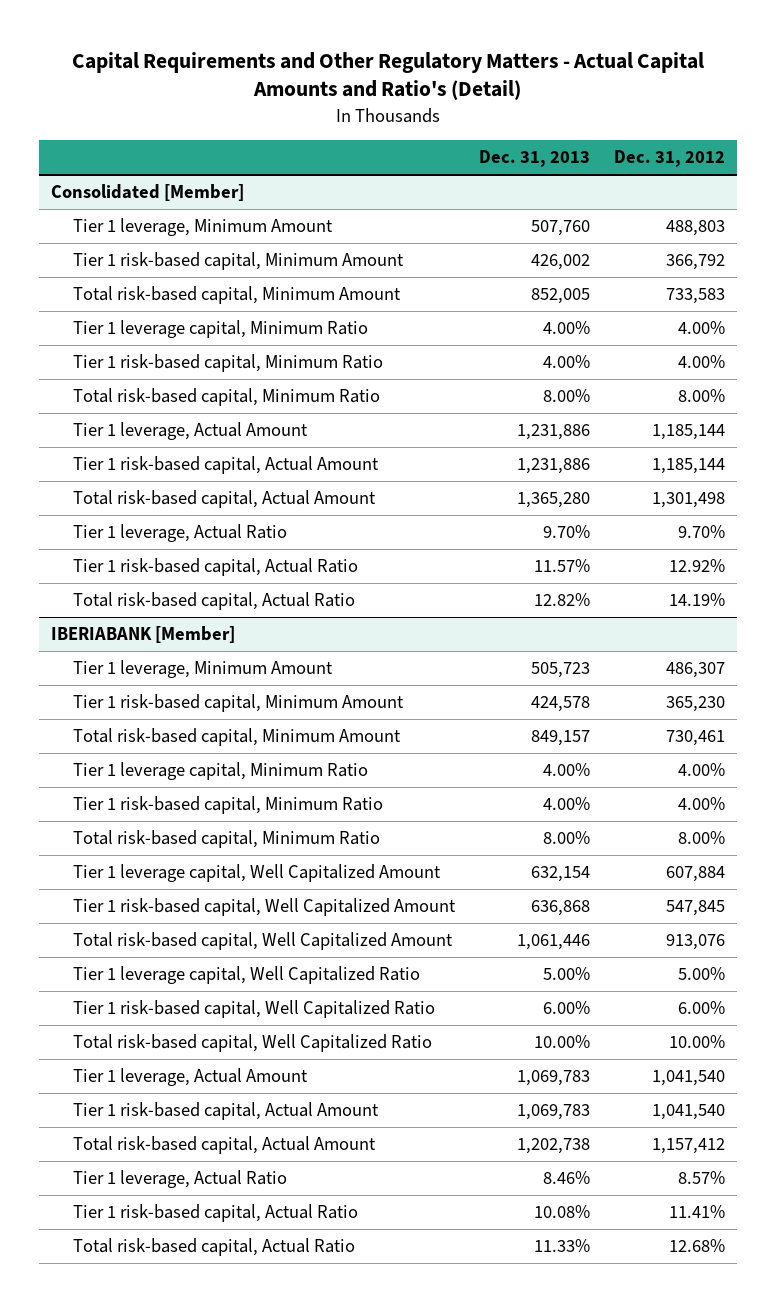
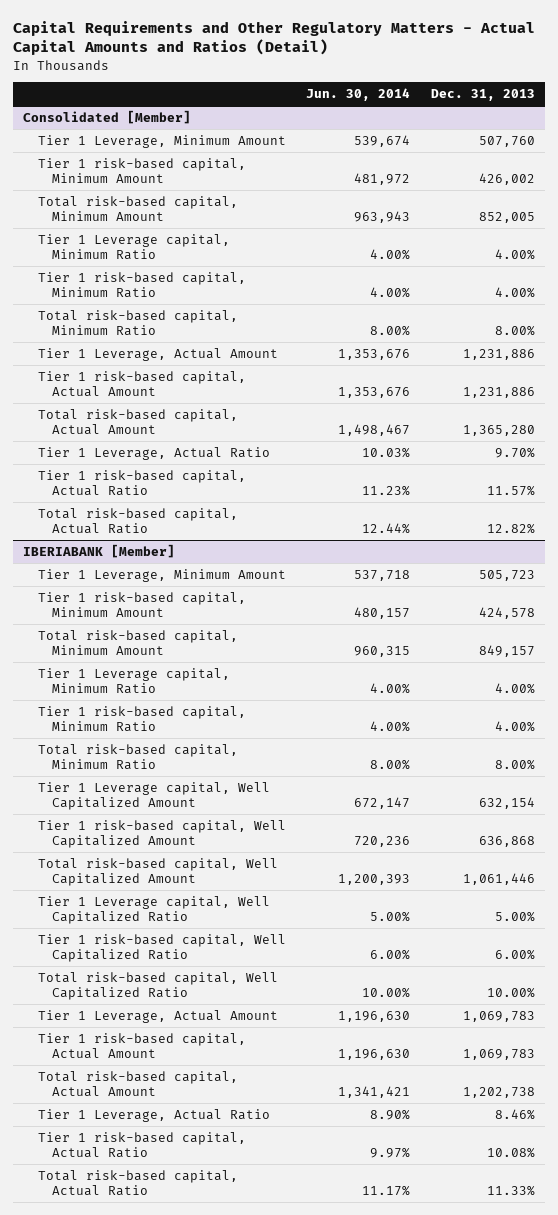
[71,51,704,101] Capital Requirements and Other Regulatory Matters - Actual Capital Amounts and Ratio's (Detail) -> [12,20,535,56] Capital Requirements and Other Regulatory Matters - Actual Capital Amounts and Ratios (Detail)
[614,150,726,168] Dec. 31, 2012 -> none
none -> [306,88,411,102] Jun. 30, 2014
[73,218,334,237] Tier 1 leverage, Minimum Amount -> [37,134,286,148] Tier 1 Leverage, Minimum Amount
[73,320,369,339] Tier 1 leverage capital, Minimum Ratio -> [37,233,230,261] Tier 1 Leverage capital, Minimum Ratio
[73,422,309,441] Tier 1 leverage, Actual Amount -> [37,347,278,361] Tier 1 Leverage, Actual Amount
[73,524,288,543] Tier 1 leverage, Actual Ratio -> [37,446,270,460] Tier 1 Leverage, Actual Ratio
[73,660,334,679] Tier 1 leverage, Minimum Amount -> [37,568,286,582] Tier 1 Leverage, Minimum Amount
[73,762,369,781] Tier 1 leverage capital, Minimum Ratio -> [37,667,230,695] Tier 1 Leverage capital, Minimum Ratio
[73,864,442,883] Tier 1 leverage capital, Well Capitalized Amount -> [37,781,270,811] Tier 1 Leverage capital, Well Capitalized Amount
[73,966,421,985] Tier 1 leverage capital, Well Capitalized Ratio -> [37,895,270,925] Tier 1 Leverage capital, Well Capitalized Ratio
[73,1068,309,1087] Tier 1 leverage, Actual Amount -> [37,1009,278,1023] Tier 1 Leverage, Actual Amount
[73,1170,288,1189] Tier 1 leverage, Actual Ratio -> [37,1108,270,1122] Tier 1 Leverage, Actual Ratio

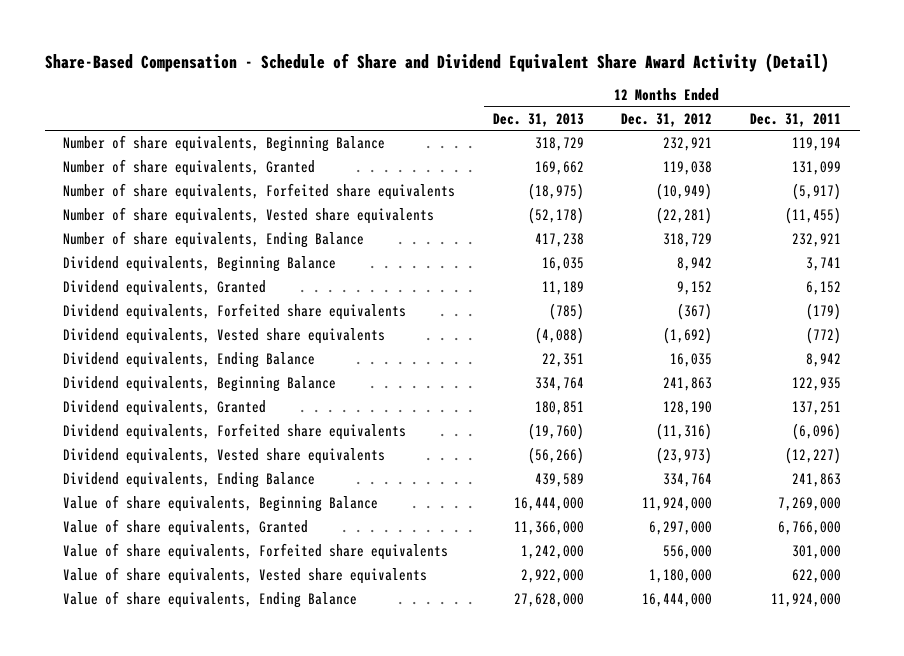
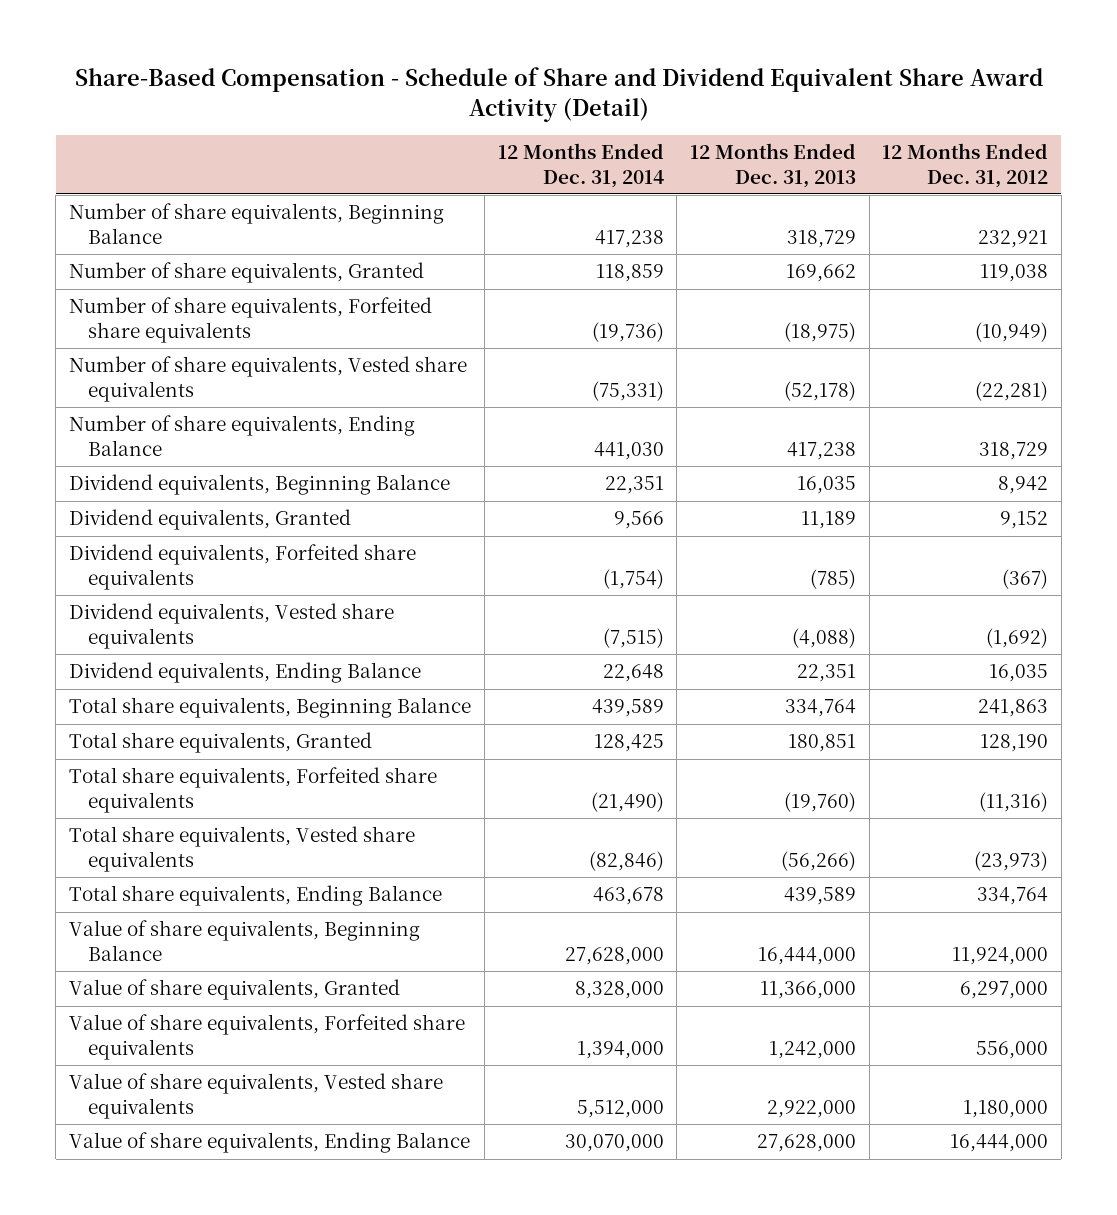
[749,112,841,127] Dec. 31, 2011 -> none
none -> [497,143,664,188] 12 Months Ended Dec. 31, 2014
[63,376,337,393] Dividend equivalents, Beginning Balance -> [69,697,472,719] Total share equivalents, Beginning Balance
[63,400,267,417] Dividend equivalents, Granted -> [69,732,373,754] Total share equivalents, Granted
[63,423,407,441] Dividend equivalents, Forfeited share equivalents -> [69,767,438,813] Total share equivalents, Forfeited share equivalents
[63,448,386,465] Dividend equivalents, Vested share equivalents -> [69,826,416,872] Total share equivalents, Vested share equivalents
[63,472,316,489] Dividend equivalents, Ending Balance -> [69,885,443,907] Total share equivalents, Ending Balance

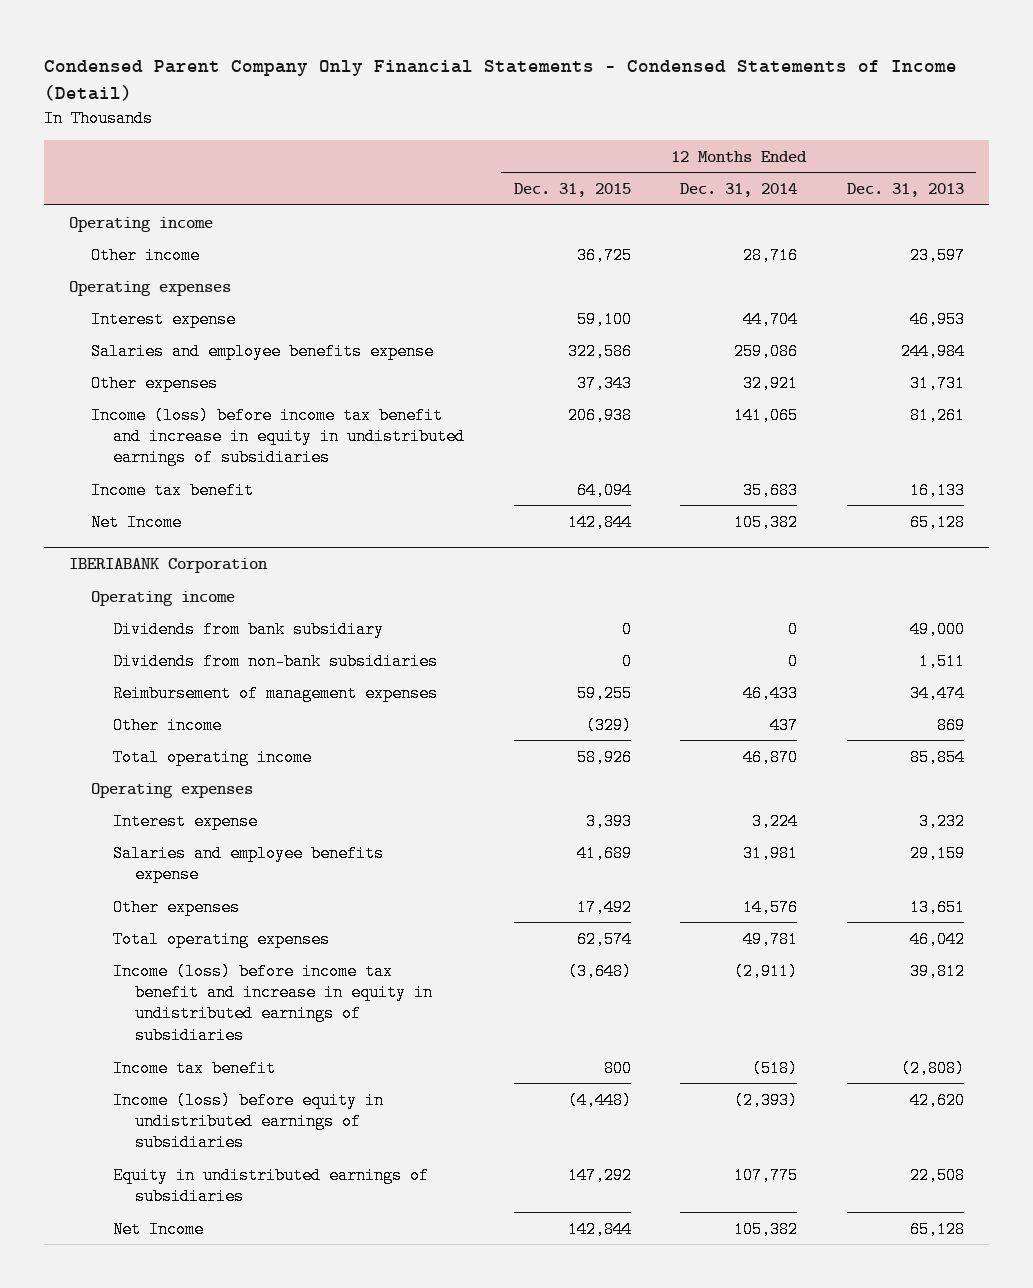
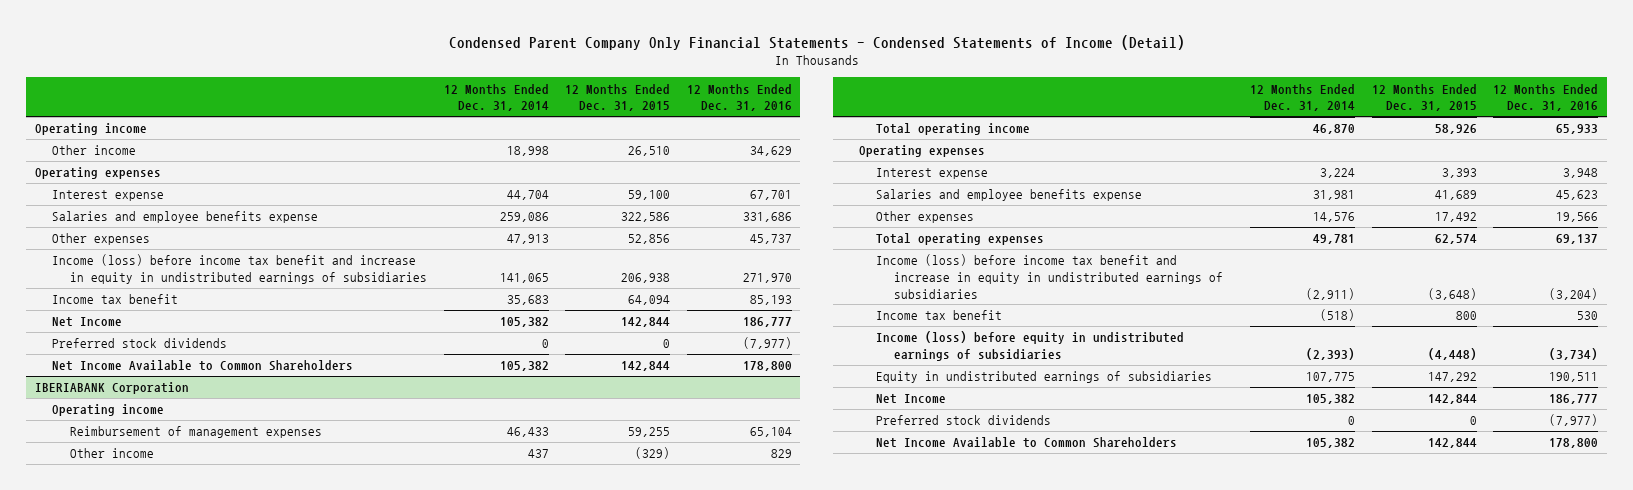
[846,183,964,198] Dec. 31, 2013 -> none
none -> [686,83,792,112] 12 Months Ended Dec. 31, 2016
[576,246,632,264] 36,725 -> [628,146,671,157] 26,510
[743,246,799,264] 28,716 -> [506,146,549,157] 18,998
[576,374,632,392] 37,343 -> [628,234,671,245] 52,856
[743,374,799,392] 32,921 -> [506,234,549,245] 47,913
none -> [52,338,228,349] Preferred stock dividends
none -> [52,360,354,372] Net Income Available to Common Shareholders
[113,620,385,638] Dividends from bank subsidiary -> none
[113,652,439,670] Dividends from non-bank subsidiaries -> none
none -> [876,415,1052,426] Preferred stock dividends
none -> [876,437,1178,449] Net Income Available to Common Shareholders

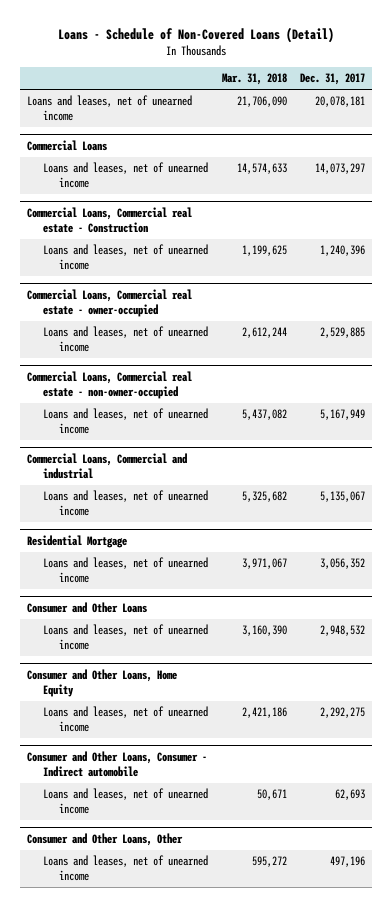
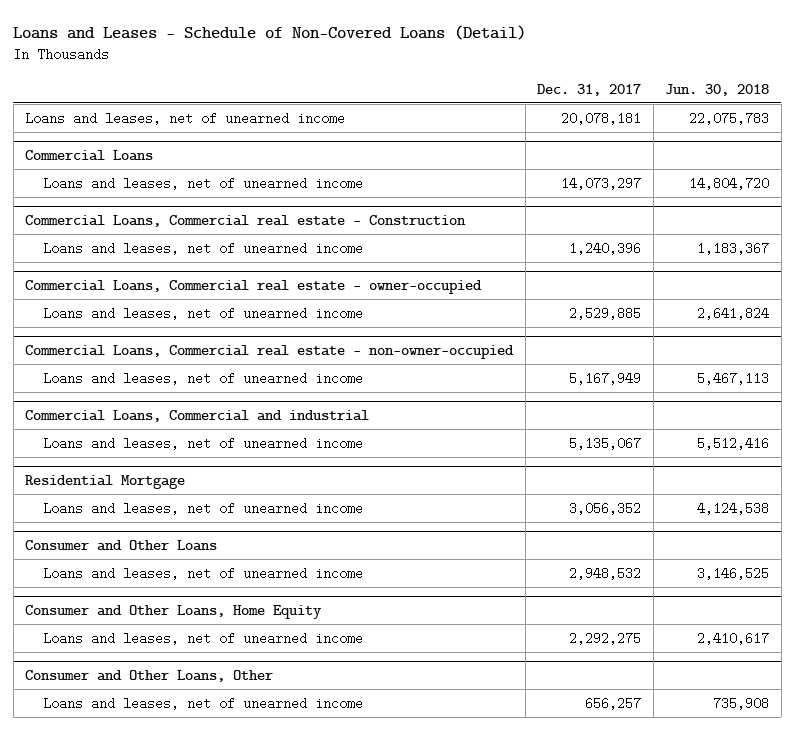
[58,26,335,43] Loans - Schedule of Non-Covered Loans (Detail) -> [13,24,527,40] Loans and Leases - Schedule of Non-Covered Loans (Detail)
[221,73,287,86] Mar. 31, 2018 -> none
none -> [665,83,770,96] Jun. 30, 2018
[27,750,208,777] Consumer and Other Loans, Consumer - Indirect automobile -> none
[43,788,209,815] Loans and leases, net of unearned income -> none
[330,856,366,868] 497,196 -> [585,696,642,710] 656,257

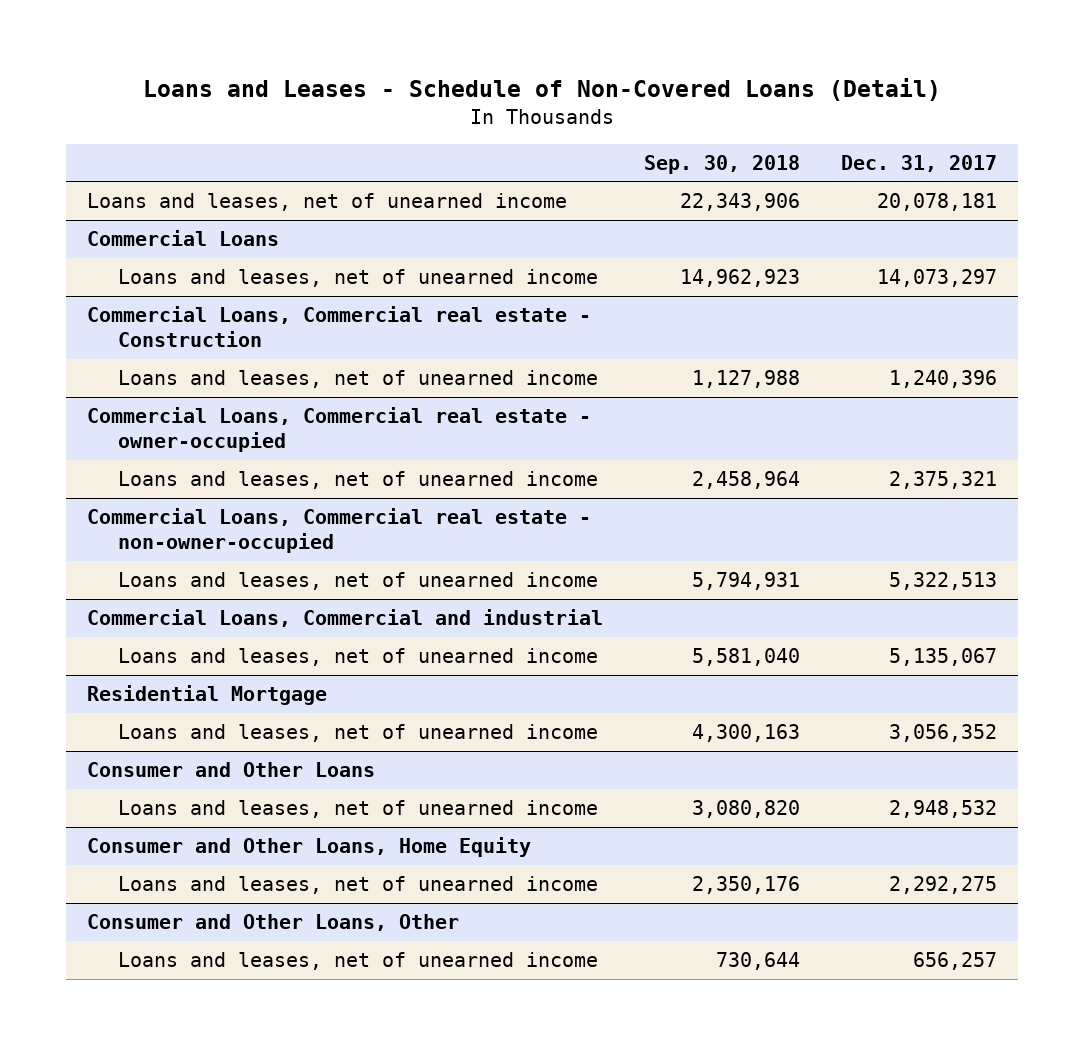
[665,83,770,96] Jun. 30, 2018 -> none
none -> [643,154,800,174] Sep. 30, 2018
[569,306,642,320] 2,529,885 -> [889,471,998,490] 2,375,321
[569,371,642,385] 5,167,949 -> [889,572,998,591] 5,322,513

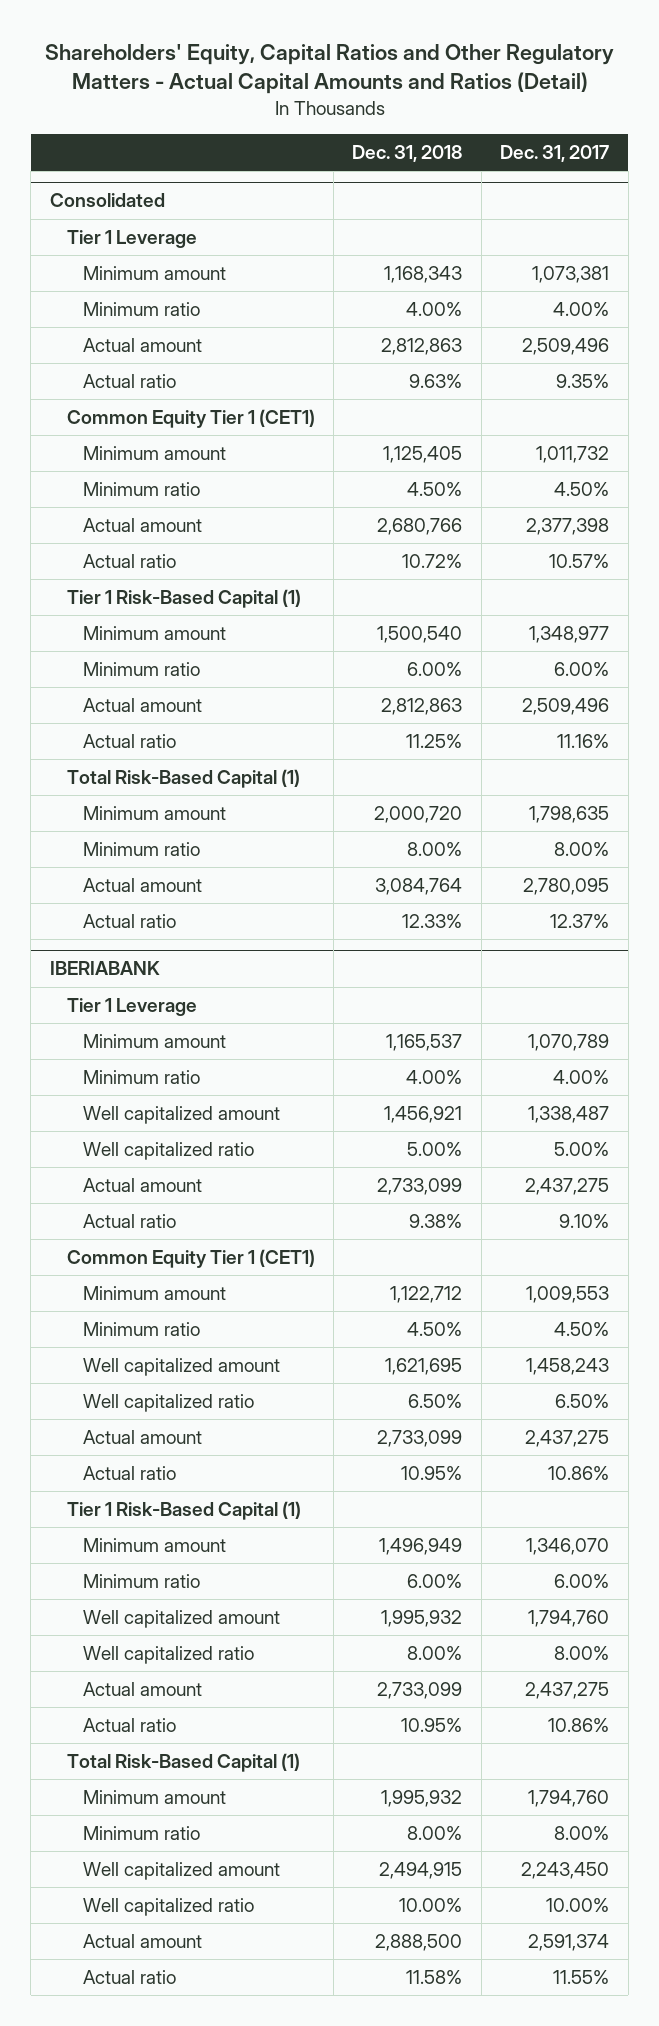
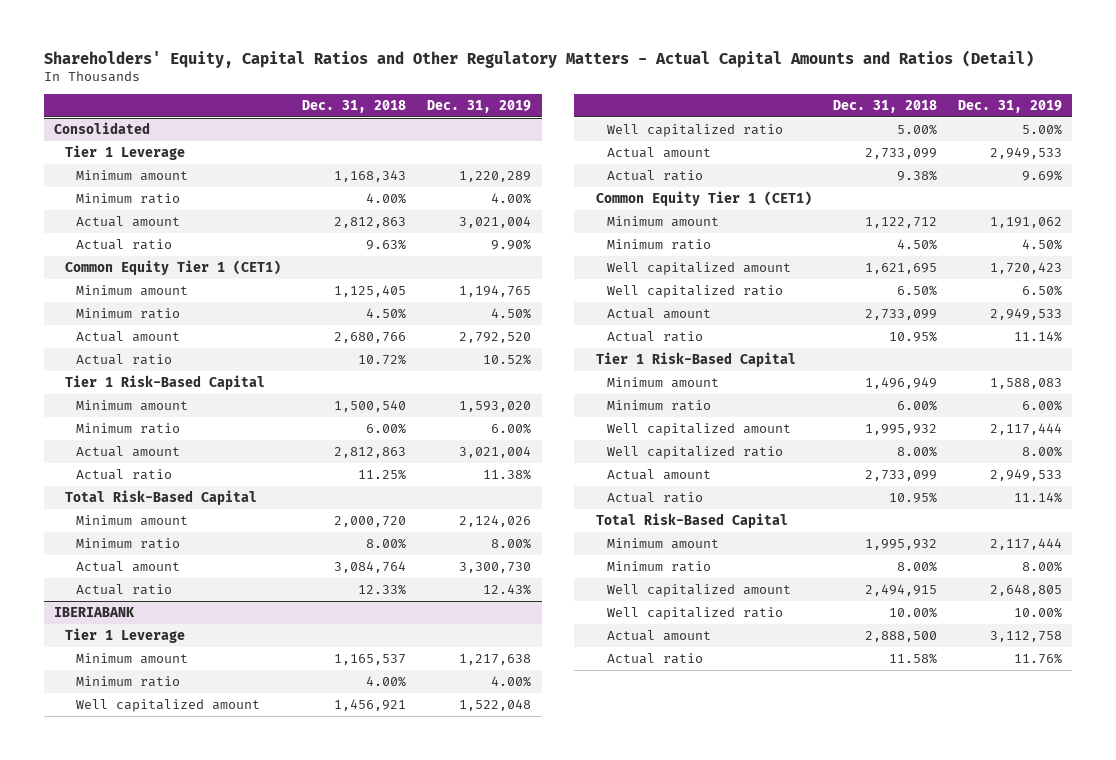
[500,144,610,162] Dec. 31, 2017 -> none
none -> [427,99,532,113] Dec. 31, 2019
[66,589,301,609] Tier 1 Risk-Based Capital (1) -> [65,374,266,390] Tier 1 Risk-Based Capital
[66,769,300,789] Total Risk-Based Capital (1) -> [65,489,258,505] Total Risk-Based Capital
[66,1501,301,1521] Tier 1 Risk-Based Capital (1) -> [595,351,796,367] Tier 1 Risk-Based Capital
[66,1753,300,1773] Total Risk-Based Capital (1) -> [595,512,788,528] Total Risk-Based Capital

